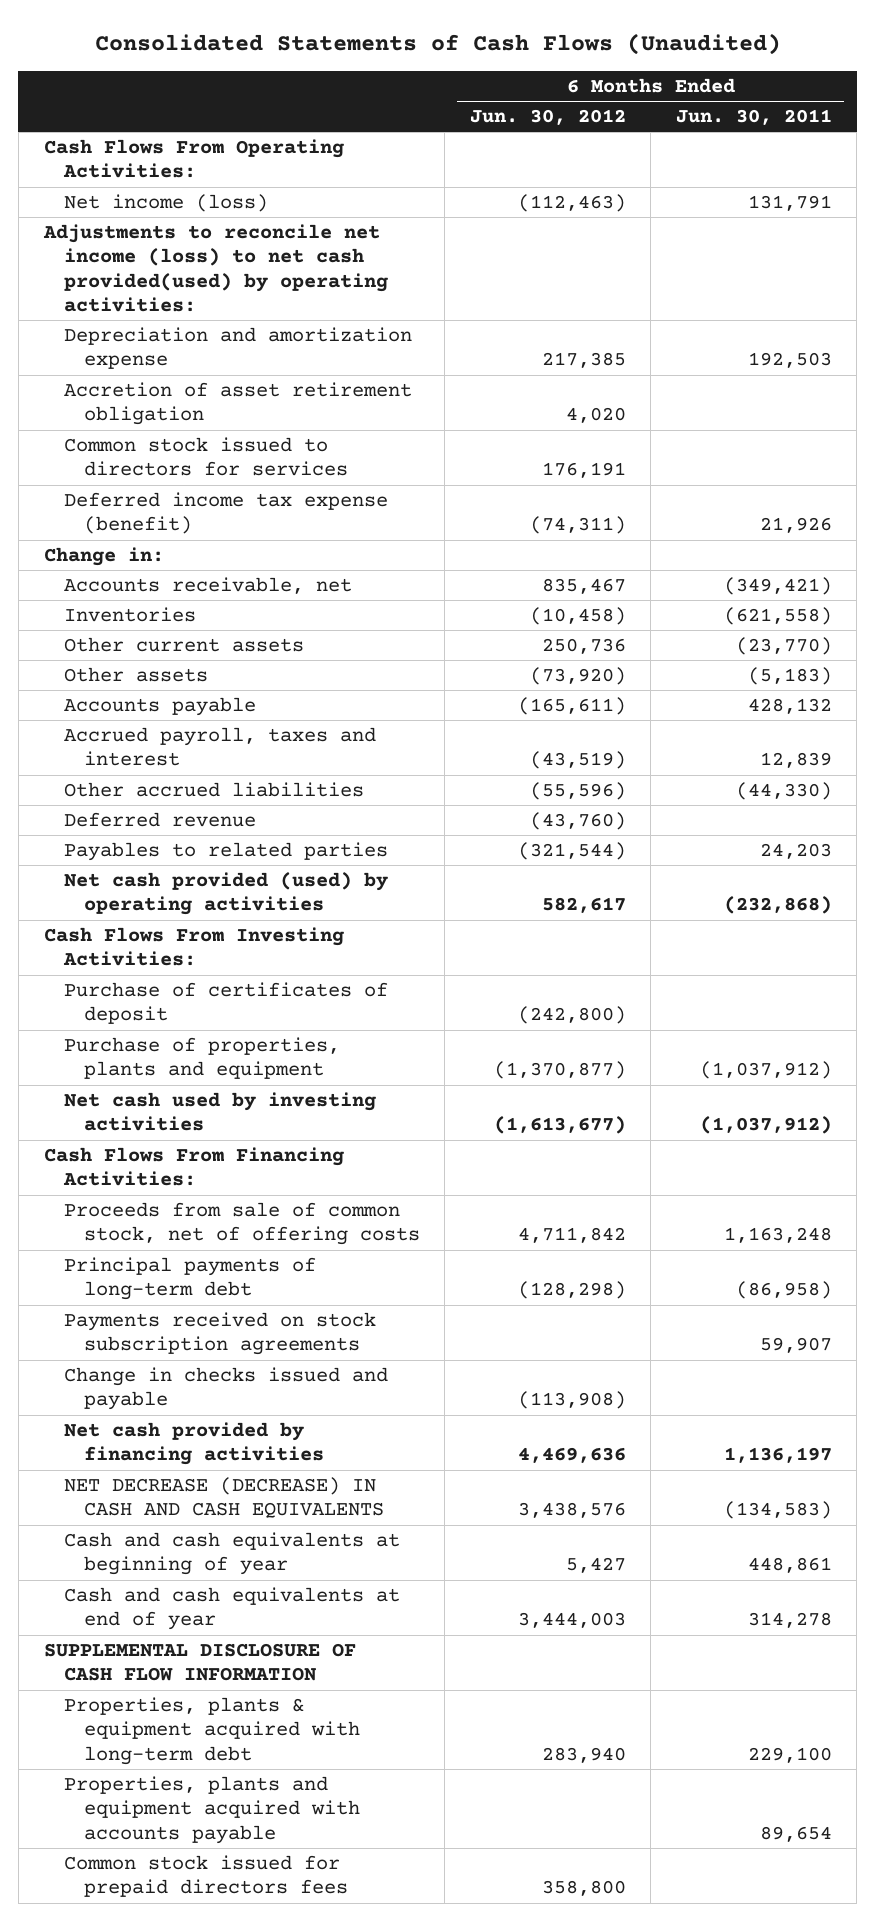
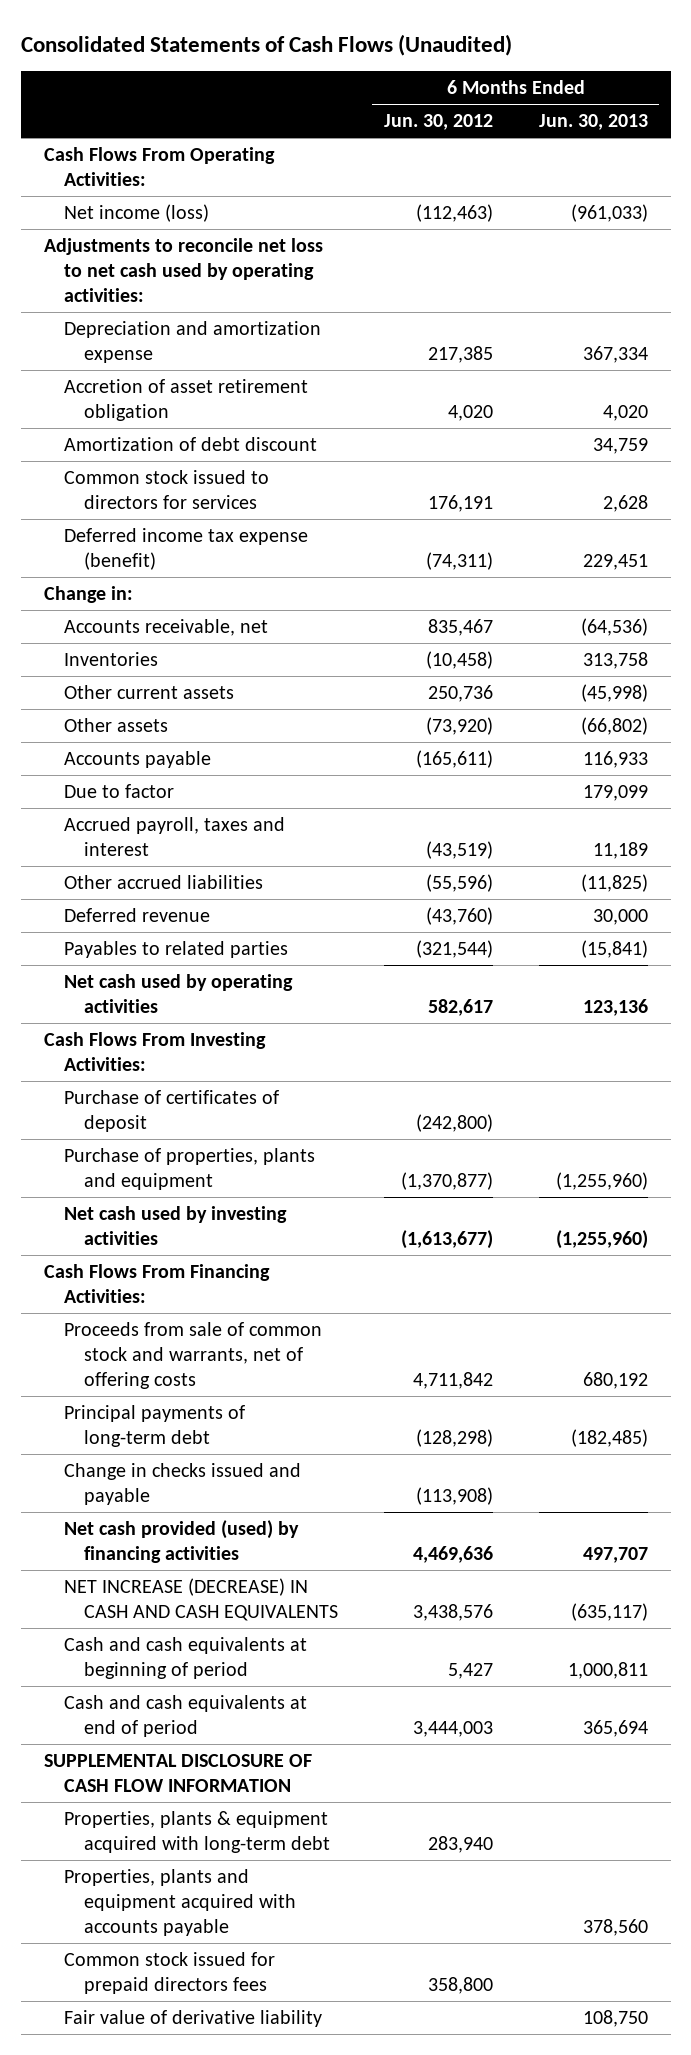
[675,109,832,126] Jun. 30, 2011 -> none
none -> [538,114,648,131] Jun. 30, 2013
[42,224,388,312] Adjustments to reconcile net income (loss) to net cash provided(used) by operating activities: -> [43,237,323,303] Adjustments to reconcile net loss to net cash used by operating activities:
none -> [63,436,317,451] Amortization of debt discount
none -> [63,783,174,798] Due to factor
[63,872,388,916] Net cash provided (used) by operating activities -> [63,973,293,1014] Net cash used by operating activities
[63,1202,420,1246] Proceeds from sale of common stock, net of offering costs -> [63,1321,322,1390] Proceeds from sale of common stock and warrants, net of offering costs
[63,1312,376,1356] Payments received on stock subscription agreements -> none
[63,1422,324,1466] Net cash provided by financing activities -> [63,1519,299,1564] Net cash provided (used) by financing activities
[63,1477,384,1519] NET DECREASE (DECREASE) IN CASH AND CASH EQUIVALENTS -> [63,1577,339,1622] NET INCREASE (DECREASE) IN CASH AND CASH EQUIVALENTS
[63,1532,400,1576] Cash and cash equivalents at beginning of year -> [63,1636,307,1680] Cash and cash equivalents at beginning of period
[63,1587,400,1631] Cash and cash equivalents at end of year -> [63,1694,307,1738] Cash and cash equivalents at end of period
none -> [63,2009,322,2027] Fair value of derivative liability

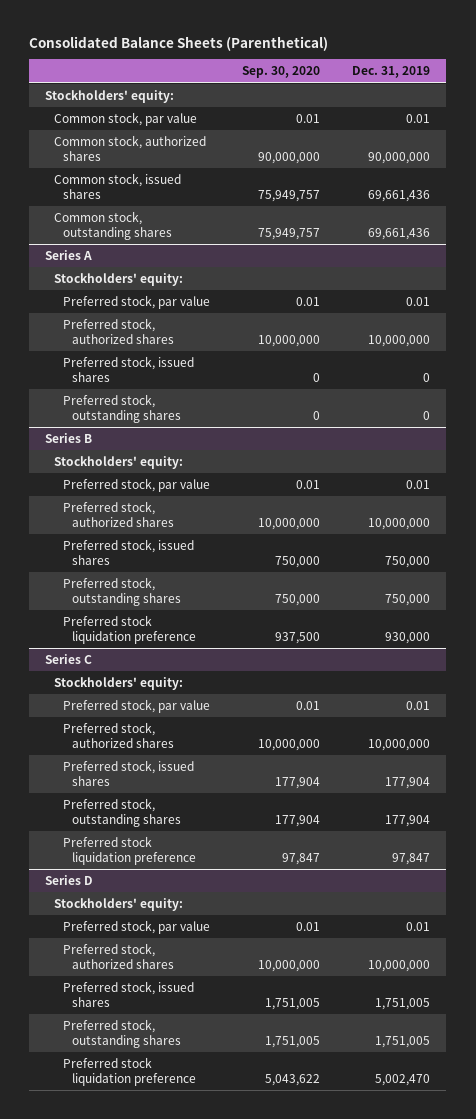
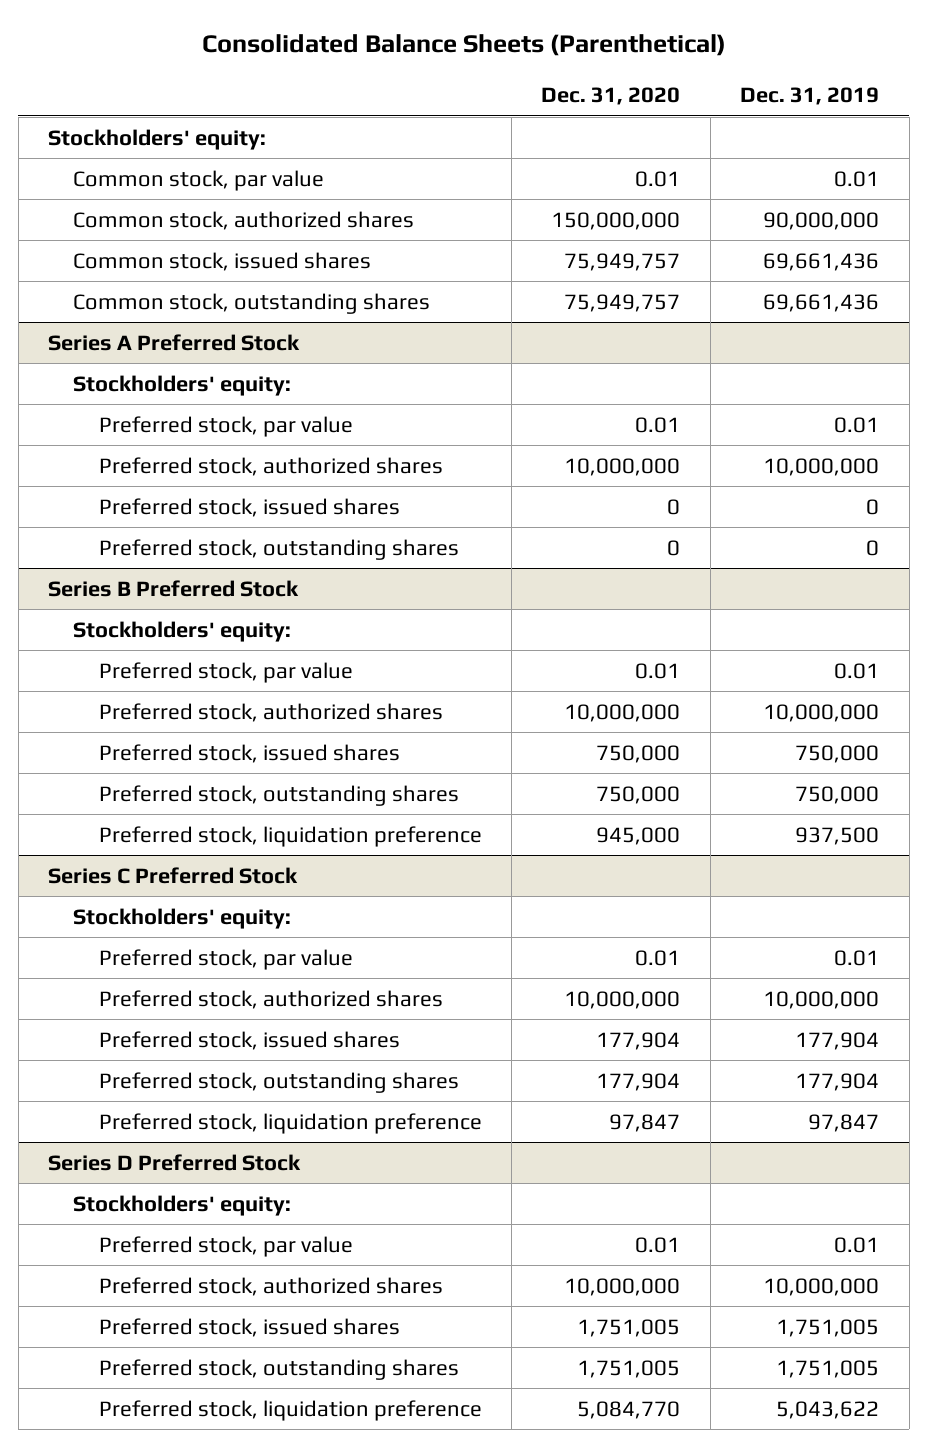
[242,66,321,79] Sep. 30, 2020 -> none
none -> [541,87,681,106] Dec. 31, 2020
[45,249,93,260] Series A -> [47,333,300,351] Series A Preferred Stock
[45,432,93,443] Series B -> [47,579,299,597] Series B Preferred Stock
[62,614,196,644] Preferred stock liquidation preference -> [98,825,482,847] Preferred stock, liquidation preference
[385,631,431,644] 930,000 -> [795,826,880,845] 937,500
[45,653,93,664] Series C -> [47,866,298,884] Series C Preferred Stock
[62,835,196,865] Preferred stock liquidation preference -> [98,1112,482,1134] Preferred stock, liquidation preference
[45,874,94,885] Series D -> [47,1153,301,1171] Series D Preferred Stock
[62,1056,196,1086] Preferred stock liquidation preference -> [98,1399,482,1421] Preferred stock, liquidation preference
[375,1073,431,1086] 5,002,470 -> [776,1400,880,1419] 5,043,622

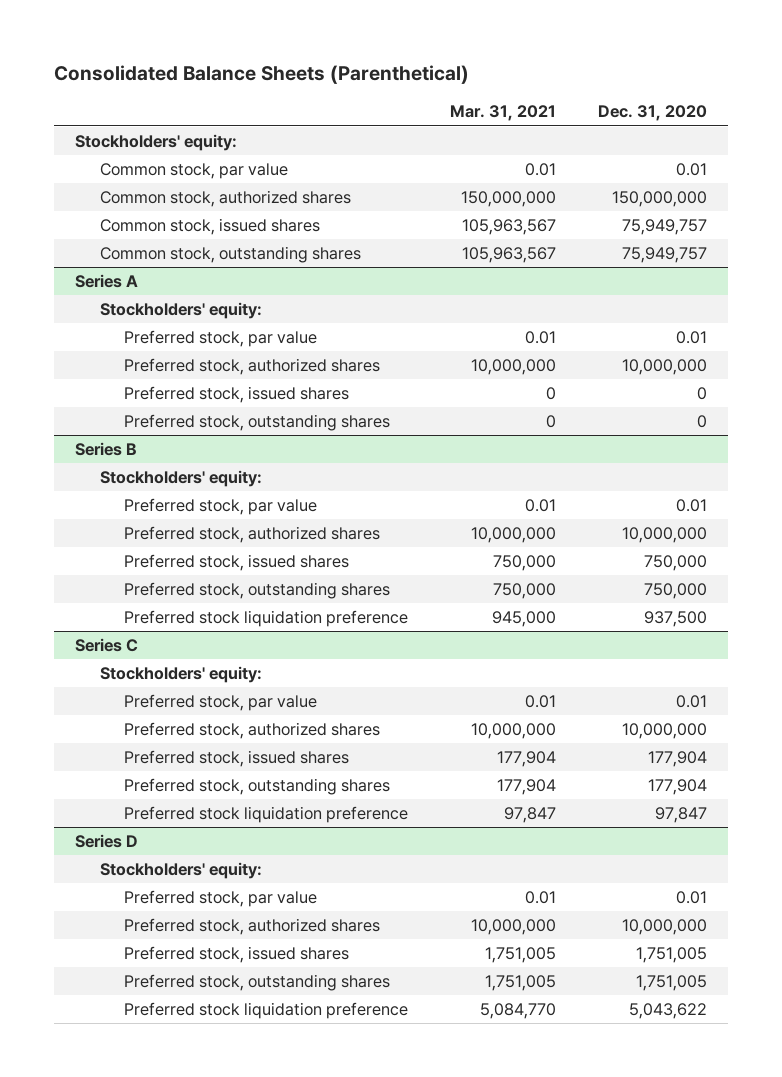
[740,87,880,106] Dec. 31, 2019 -> none
none -> [450,105,557,122] Mar. 31, 2021
[47,333,300,351] Series A Preferred Stock -> [75,274,139,289] Series A
[47,579,299,597] Series B Preferred Stock -> [75,442,138,457] Series B
[98,825,482,847] Preferred stock, liquidation preference -> [124,610,409,628] Preferred stock liquidation preference
[596,826,681,845] 945,000 -> [643,611,707,628] 937,500
[47,866,298,884] Series C Preferred Stock -> [75,638,139,653] Series C
[98,1112,482,1134] Preferred stock, liquidation preference -> [124,806,409,824] Preferred stock liquidation preference
[47,1153,301,1171] Series D Preferred Stock -> [75,834,139,849] Series D
[98,1399,482,1421] Preferred stock, liquidation preference -> [124,1002,409,1020] Preferred stock liquidation preference
[577,1400,681,1419] 5,084,770 -> [628,1003,707,1020] 5,043,622

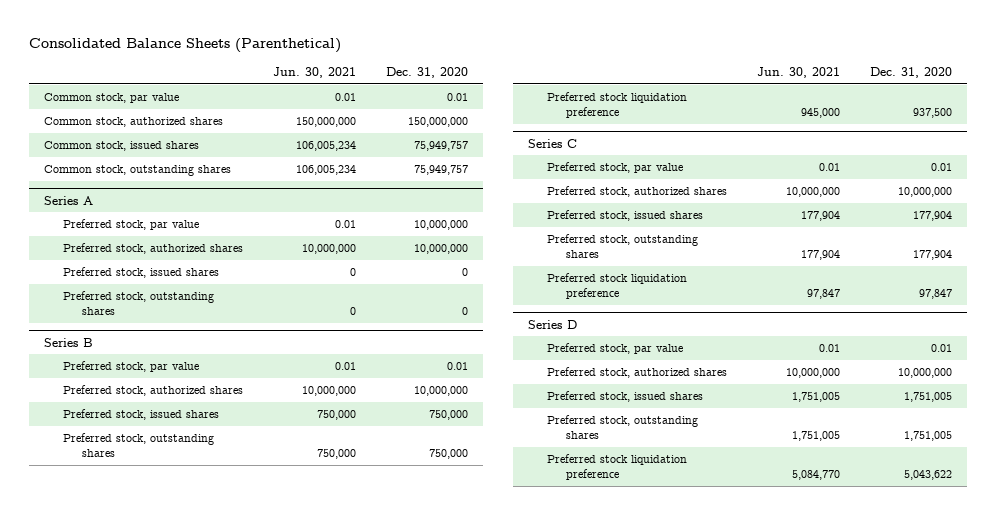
[450,105,557,122] Mar. 31, 2021 -> none
none -> [273,67,357,79] Jun. 30, 2021
[75,134,238,152] Stockholders' equity: -> none
[99,302,262,320] Stockholders' equity: -> none
[675,331,707,345] 0.01 -> [414,220,469,231] 10,000,000
[99,470,262,488] Stockholders' equity: -> none
[99,666,262,684] Stockholders' equity: -> none
[99,862,262,880] Stockholders' equity: -> none

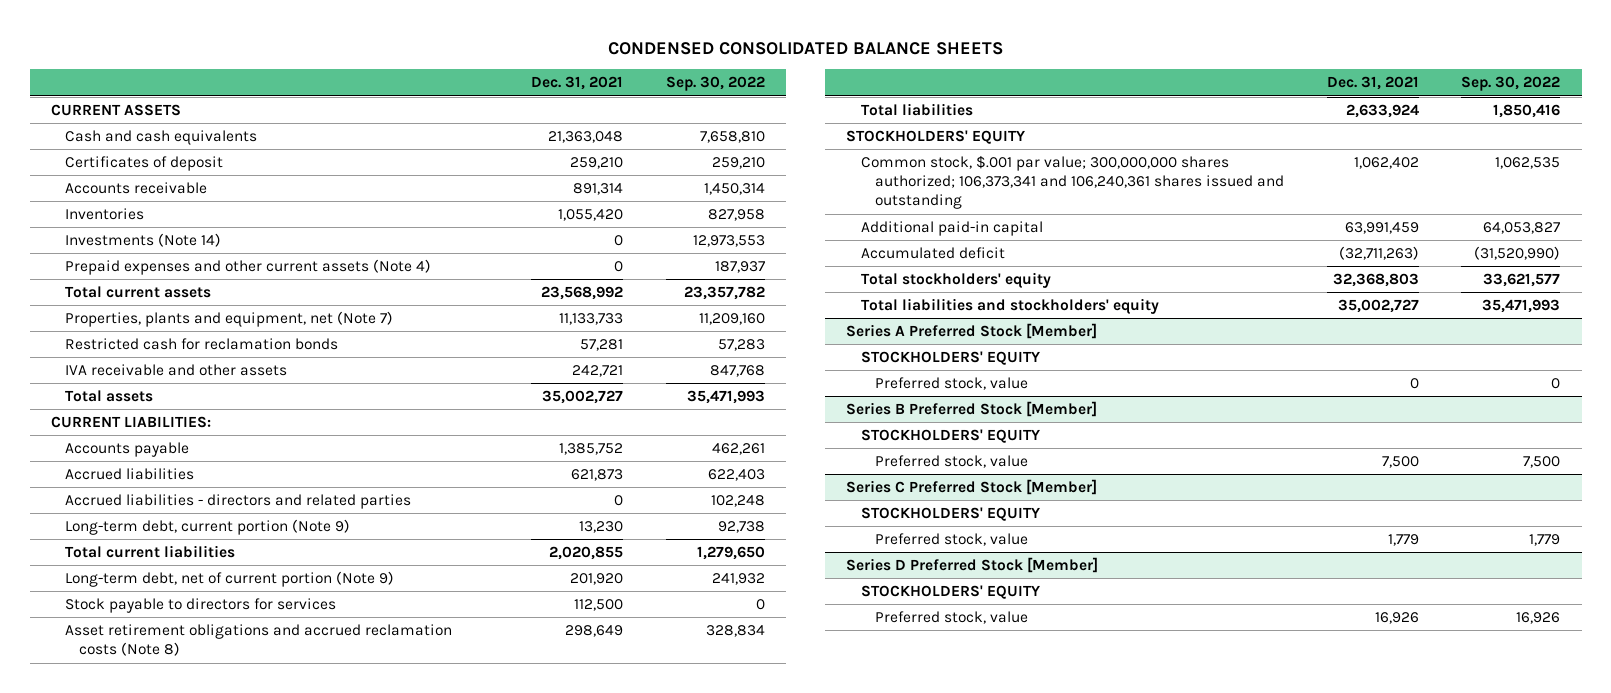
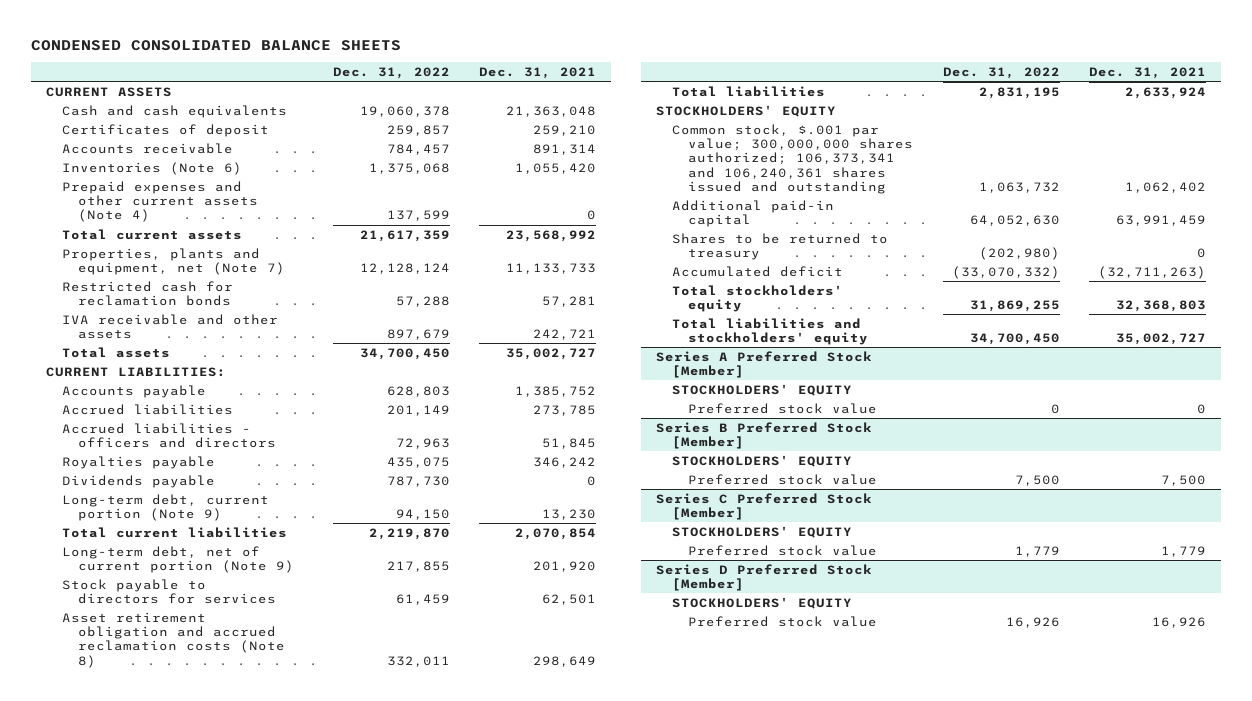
[665,76,765,92] Sep. 30, 2022 -> none
none -> [332,67,450,80] Dec. 31, 2022
[65,208,145,221] Inventories -> none
[65,233,222,248] Investments (Note 14) -> [61,161,242,175] Inventories (Note 6)
[614,235,624,247] 0 -> [515,162,597,174] 1,055,420
[571,469,624,482] 621,873 -> [533,404,597,416] 273,785
[65,494,412,510] Accrued liabilities - directors and related parties -> [61,422,276,449] Accrued liabilities - officers and directors
[614,495,624,507] 0 -> [542,438,597,450] 51,845
none -> [61,455,215,469] Royalties payable
none -> [61,474,215,488] Dividends payable
[549,546,624,561] 2,020,855 -> [515,527,597,540] 2,070,854
[574,599,624,612] 112,500 -> [542,594,597,606] 62,501
[65,624,453,657] Asset retirement obligations and accrued reclamation costs (Note 8) -> [61,611,285,668] Asset retirement obligation and accrued reclamation costs (Note 8)
none -> [672,232,889,261] Shares to be returned to treasury
[874,377,1028,391] Preferred stock, value -> [688,402,878,414] Preferred stock value
[874,455,1028,469] Preferred stock, value -> [688,473,878,485] Preferred stock value
[874,533,1028,547] Preferred stock, value -> [688,544,878,556] Preferred stock value
[874,611,1028,625] Preferred stock, value -> [688,615,878,627] Preferred stock value

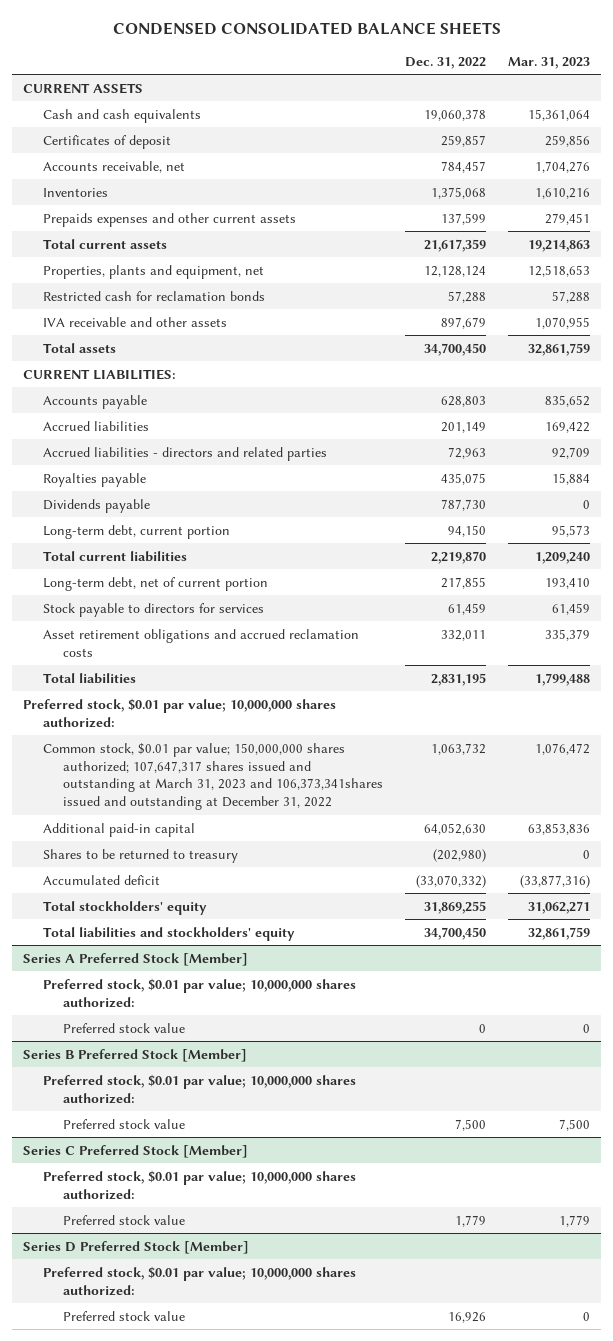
[479,67,597,80] Dec. 31, 2021 -> none
none -> [508,56,591,69] Mar. 31, 2023
[61,142,233,154] Accounts receivable -> [42,160,185,173] Accounts receivable, net
[61,161,242,175] Inventories (Note 6) -> [42,187,108,197] Inventories
[61,180,258,223] Prepaid expenses and other current assets (Note 4) -> [42,212,296,227] Prepaids expenses and other current assets
[61,247,285,276] Properties, plants and equipment, net (Note 7) -> [42,264,264,279] Properties, plants and equipment, net
[61,422,276,449] Accrued liabilities - officers and directors -> [42,446,327,461] Accrued liabilities - directors and related parties
[61,493,269,522] Long-term debt, current portion (Note 9) -> [42,524,230,539] Long-term debt, current portion
[61,545,294,574] Long-term debt, net of current portion (Note 9) -> [42,576,268,591] Long-term debt, net of current portion
[61,611,285,668] Asset retirement obligation and accrued reclamation costs (Note 8) -> [42,628,359,657] Asset retirement obligations and accrued reclamation costs
[656,104,837,117] STOCKHOLDERS' EQUITY -> none
none -> [22,697,336,728] Preferred stock, $0.01 par value; 10,000,000 shares authorized:
[672,123,914,194] Common stock, $.001 par value; 300,000,000 shares authorized; 106,373,341 and 106,240,361 shares issued and outstanding -> [42,742,384,811] Common stock, $0.01 par value; 150,000,000 shares authorized; 107,647,317 shares issued and outstanding at March 31, 2023 and 106,373,341shares issued and outstanding at December 31, 2022
[672,383,853,396] STOCKHOLDERS' EQUITY -> none
none -> [42,977,356,1008] Preferred stock, $0.01 par value; 10,000,000 shares authorized:
[672,454,853,467] STOCKHOLDERS' EQUITY -> none
none -> [42,1073,356,1104] Preferred stock, $0.01 par value; 10,000,000 shares authorized:
[672,525,853,538] STOCKHOLDERS' EQUITY -> none
none -> [42,1169,356,1200] Preferred stock, $0.01 par value; 10,000,000 shares authorized:
[672,596,853,609] STOCKHOLDERS' EQUITY -> none
none -> [42,1265,356,1296] Preferred stock, $0.01 par value; 10,000,000 shares authorized:

